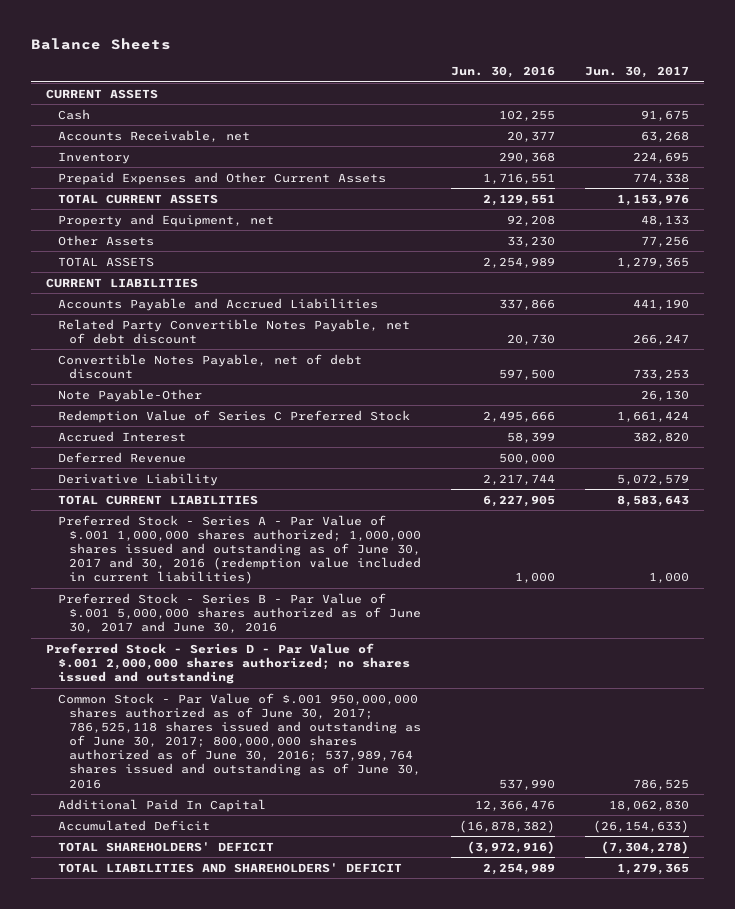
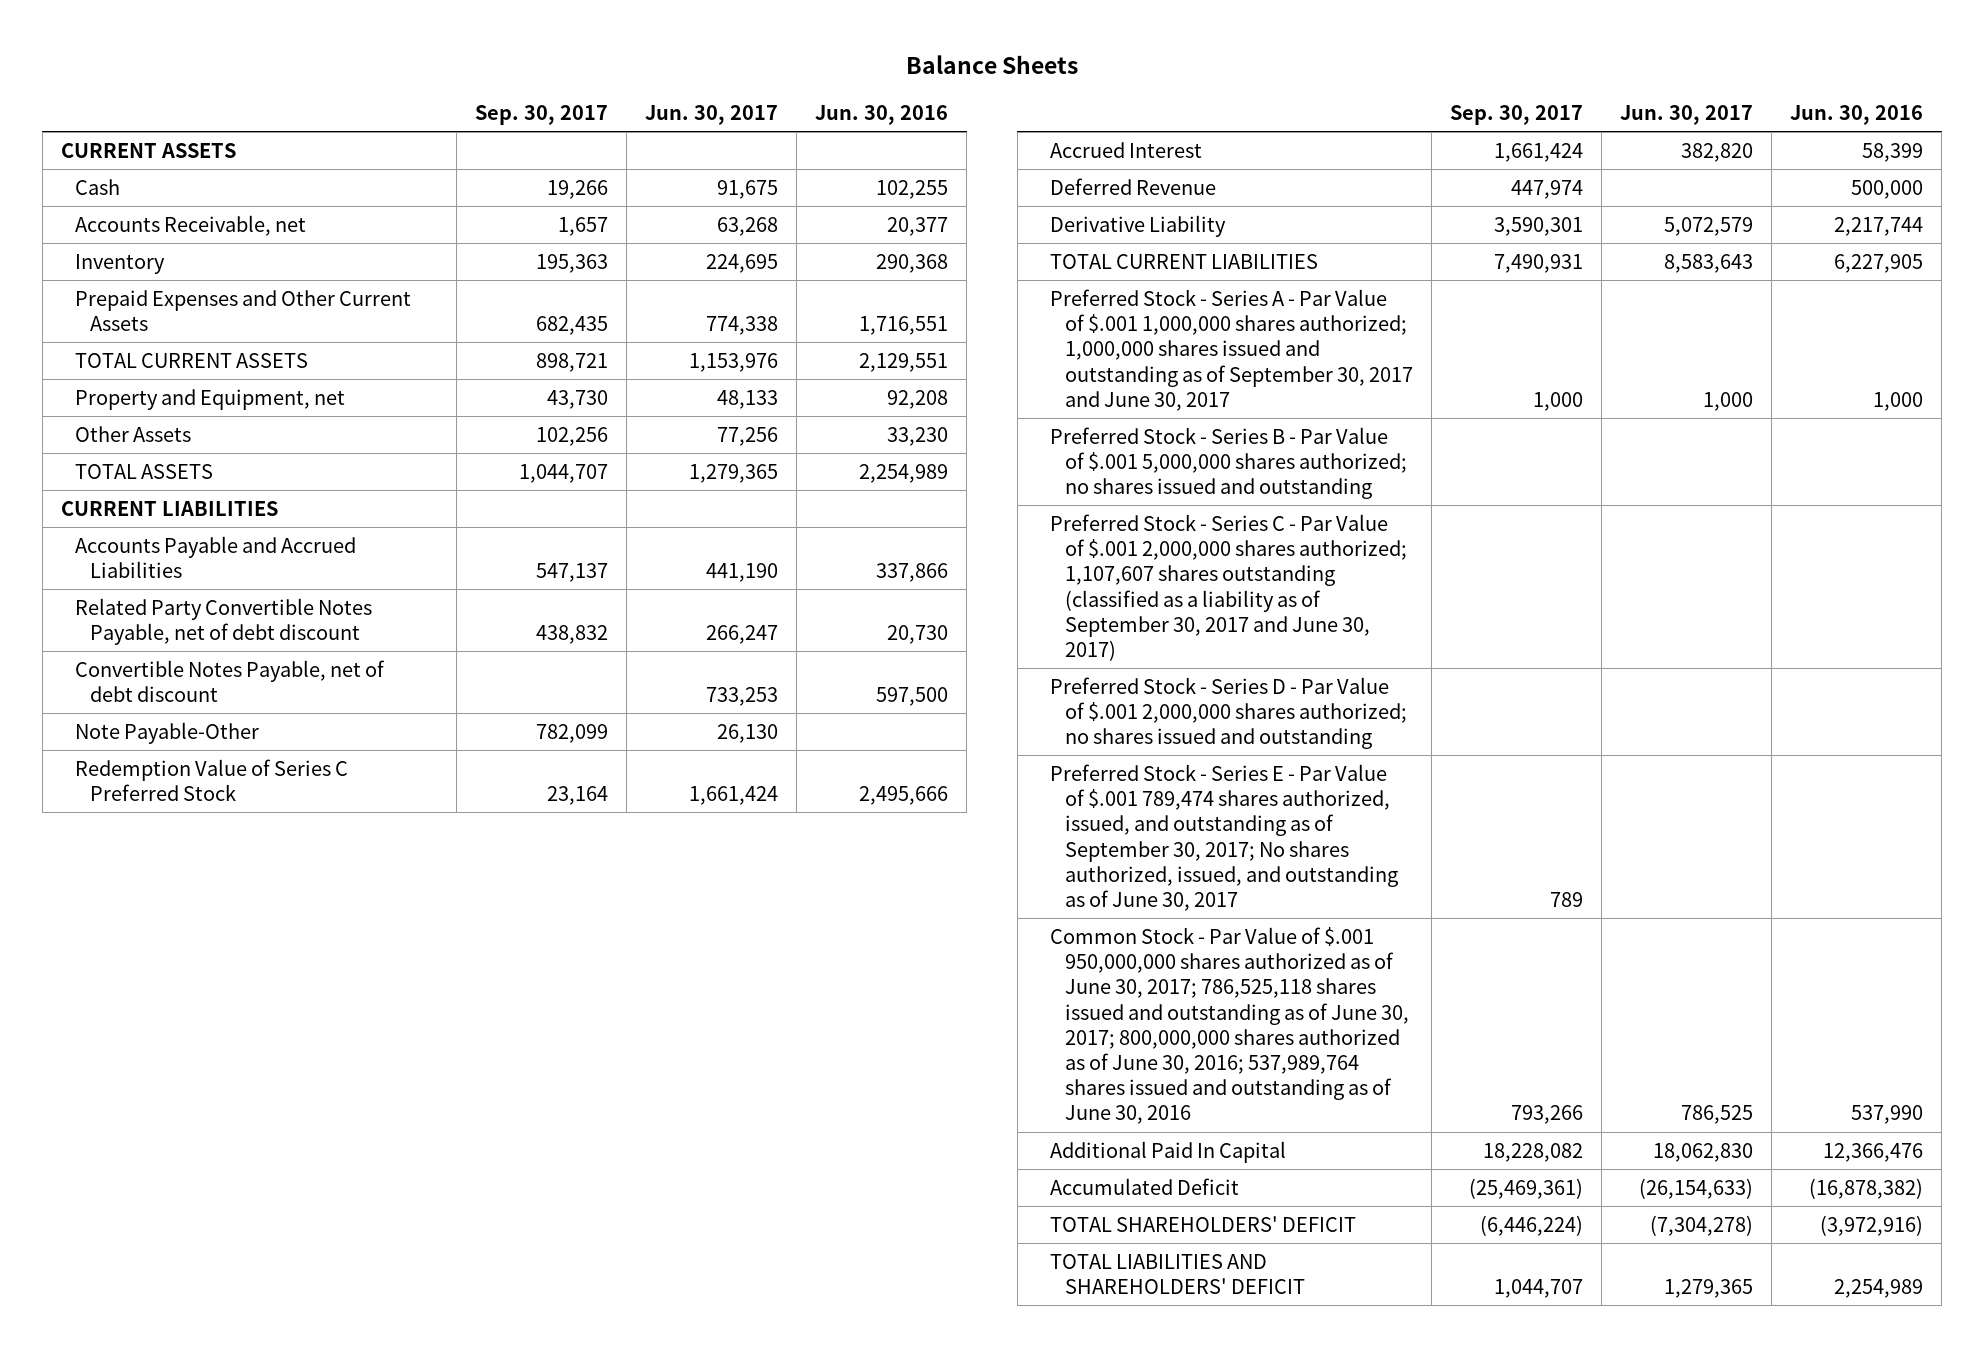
none -> [475,104,609,125] Sep. 30, 2017
[57,514,422,585] Preferred Stock - Series A - Par Value of $.001 1,000,000 shares authorized; 1,000,000 shares issued and outstanding as of June 30, 2017 and 30, 2016 (redemption value included in current liabilities) -> [1050,288,1413,411] Preferred Stock - Series A - Par Value of $.001 1,000,000 shares authorized; 1,000,000 shares issued and outstanding as of September 30, 2017 and June 30, 2017
[57,592,422,633] Preferred Stock - Series B - Par Value of $.001 5,000,000 shares authorized as of June 30, 2017 and June 30, 2016 -> [1050,426,1407,500] Preferred Stock - Series B - Par Value of $.001 5,000,000 shares authorized; no shares issued and outstanding
none -> [1050,513,1407,661] Preferred Stock - Series C - Par Value of $.001 2,000,000 shares authorized; 1,107,607 shares outstanding (classified as a liability as of September 30, 2017 and June 30, 2017)
none -> [1050,763,1398,911] Preferred Stock - Series E - Par Value of $.001 789,474 shares authorized, issued, and outstanding as of September 30, 2017; No shares authorized, issued, and outstanding as of June 30, 2017

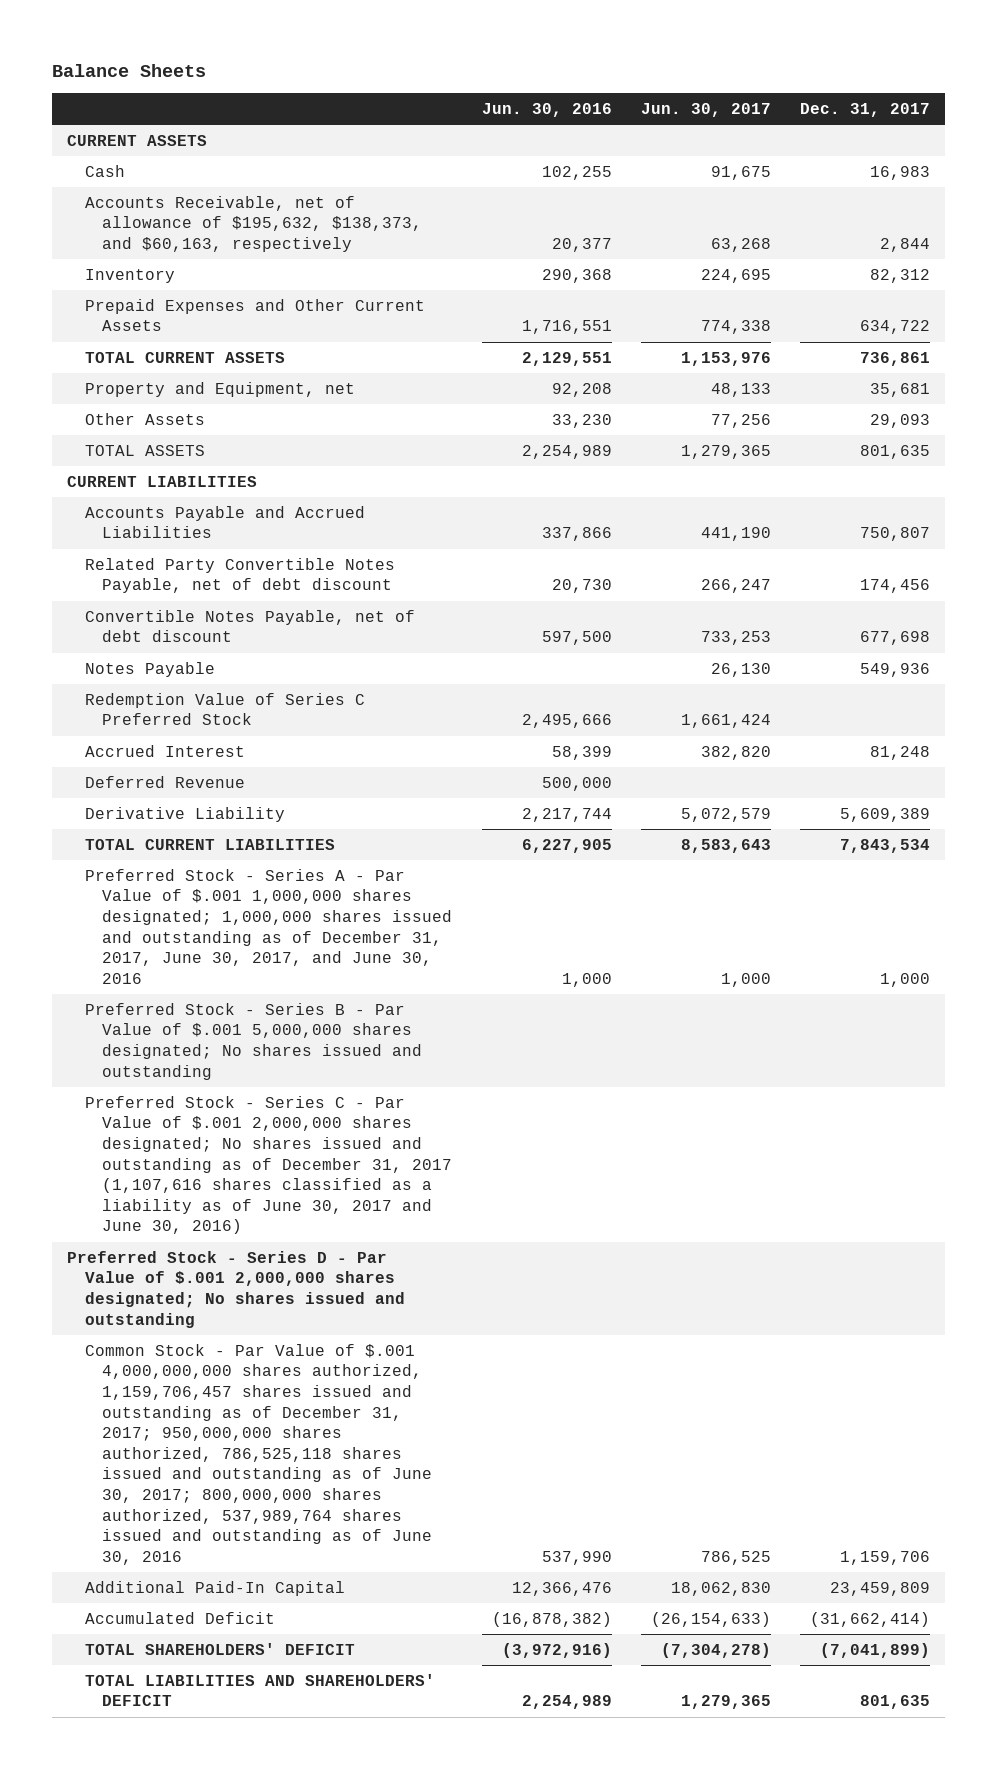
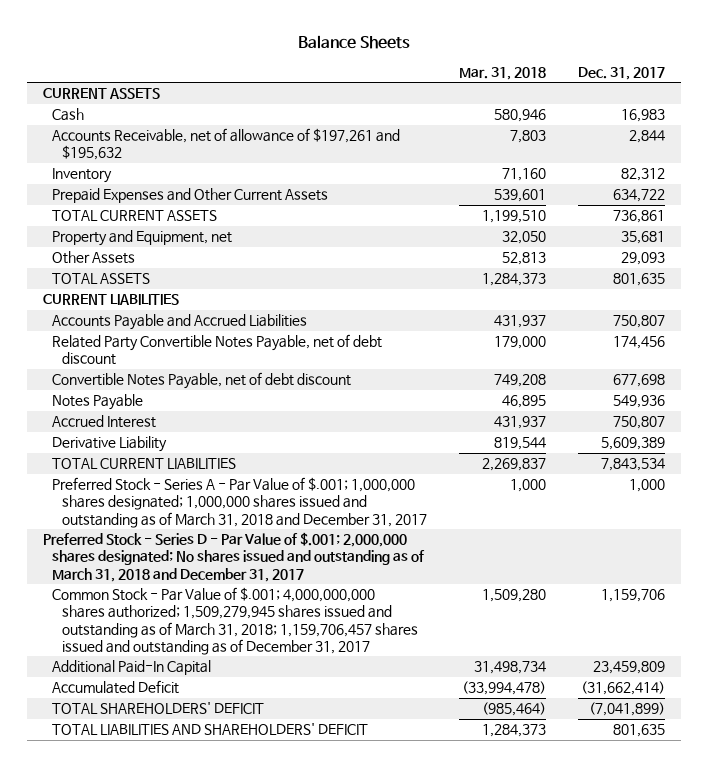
[481,102,612,117] Jun. 30, 2016 -> none
[641,102,772,117] Jun. 30, 2017 -> none
none -> [458,66,546,80] Mar. 31, 2018
[84,195,423,253] Accounts Receivable, net of allowance of $195,632, $138,373, and $60,163, respectively -> [52,128,401,161] Accounts Receivable, net of allowance of $197,261 and $195,632
[84,692,365,726] Redemption Value of Series C Preferred Stock -> none
[84,775,245,788] Deferred Revenue -> none
[870,745,931,760] 81,248 -> [613,416,666,430] 750,807
[84,1002,423,1080] Preferred Stock - Series B - Par Value of $.001 5,000,000 shares designated; No shares issued and outstanding -> none
[84,1095,453,1235] Preferred Stock - Series C - Par Value of $.001 2,000,000 shares designated; No shares issued and outstanding as of December 31, 2017 (1,107,616 shares classified as a liability as of June 30, 2017 and June 30, 2016) -> none
[84,868,453,984] Preferred Stock - Series A - Par Value of $.001 1,000,000 shares designated; 1,000,000 shares issued and outstanding as of December 31, 2017, June 30, 2017, and June 30, 2016 -> [52,477,427,528] Preferred Stock - Series A - Par Value of $.001; 1,000,000 shares designated; 1,000,000 shares issued and outstanding as of March 31, 2018 and December 31, 2017
[66,1250,405,1328] Preferred Stock - Series D - Par Value of $.001 2,000,000 shares designated; No shares issued and outstanding -> [42,532,426,582] Preferred Stock - Series D - Par Value of $.001; 2,000,000 shares designated; No shares issued and outstanding as of March 31, 2018 and December 31, 2017
[84,1343,433,1565] Common Stock - Par Value of $.001 4,000,000,000 shares authorized, 1,159,706,457 shares issued and outstanding as of December 31, 2017; 950,000,000 shares authorized, 786,525,118 shares issued and outstanding as of June 30, 2017; 800,000,000 shares authorized, 537,989,764 shares issued and outstanding as of June 30, 2016 -> [52,587,418,655] Common Stock - Par Value of $.001; 4,000,000,000 shares authorized; 1,509,279,945 shares issued and outstanding as of March 31, 2018; 1,159,706,457 shares issued and outstanding as of December 31, 2017

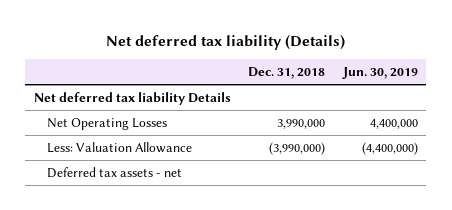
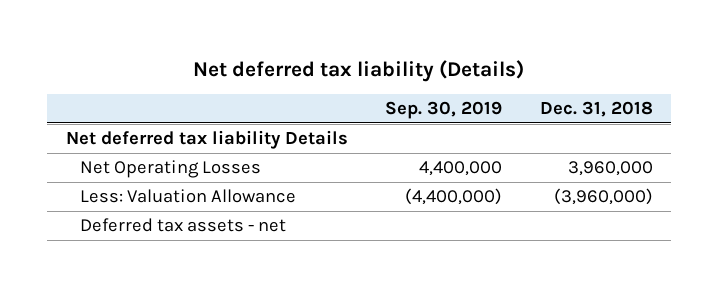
[341,67,418,80] Jun. 30, 2019 -> none
none -> [385,101,503,120] Sep. 30, 2019
[277,118,326,129] 3,990,000 -> [567,161,653,177] 3,960,000
[269,141,326,155] (3,990,000) -> [553,188,653,206] (3,960,000)

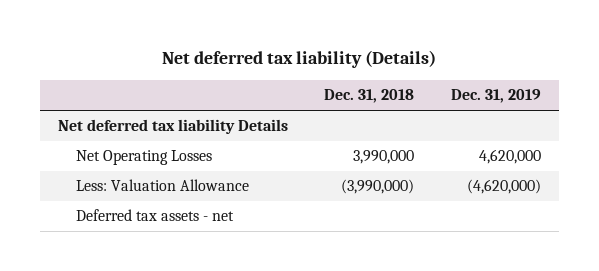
[385,101,503,120] Sep. 30, 2019 -> none
none -> [450,89,541,104] Dec. 31, 2019
[567,161,653,177] 3,960,000 -> [353,150,415,165] 3,990,000
[553,188,653,206] (3,960,000) -> [341,179,415,195] (3,990,000)

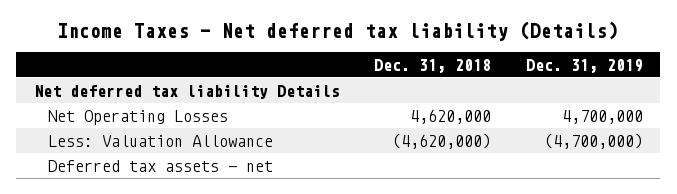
[162,50,437,69] Net deferred tax liability (Details) -> [57,20,619,41] Income Taxes - Net deferred tax liability (Details)
[353,150,415,165] 3,990,000 -> [410,108,492,124] 4,620,000
[478,149,541,165] 4,620,000 -> [561,109,643,124] 4,700,000
[341,179,415,195] (3,990,000) -> [392,132,492,149] (4,620,000)
[466,179,541,195] (4,620,000) -> [543,132,643,149] (4,700,000)

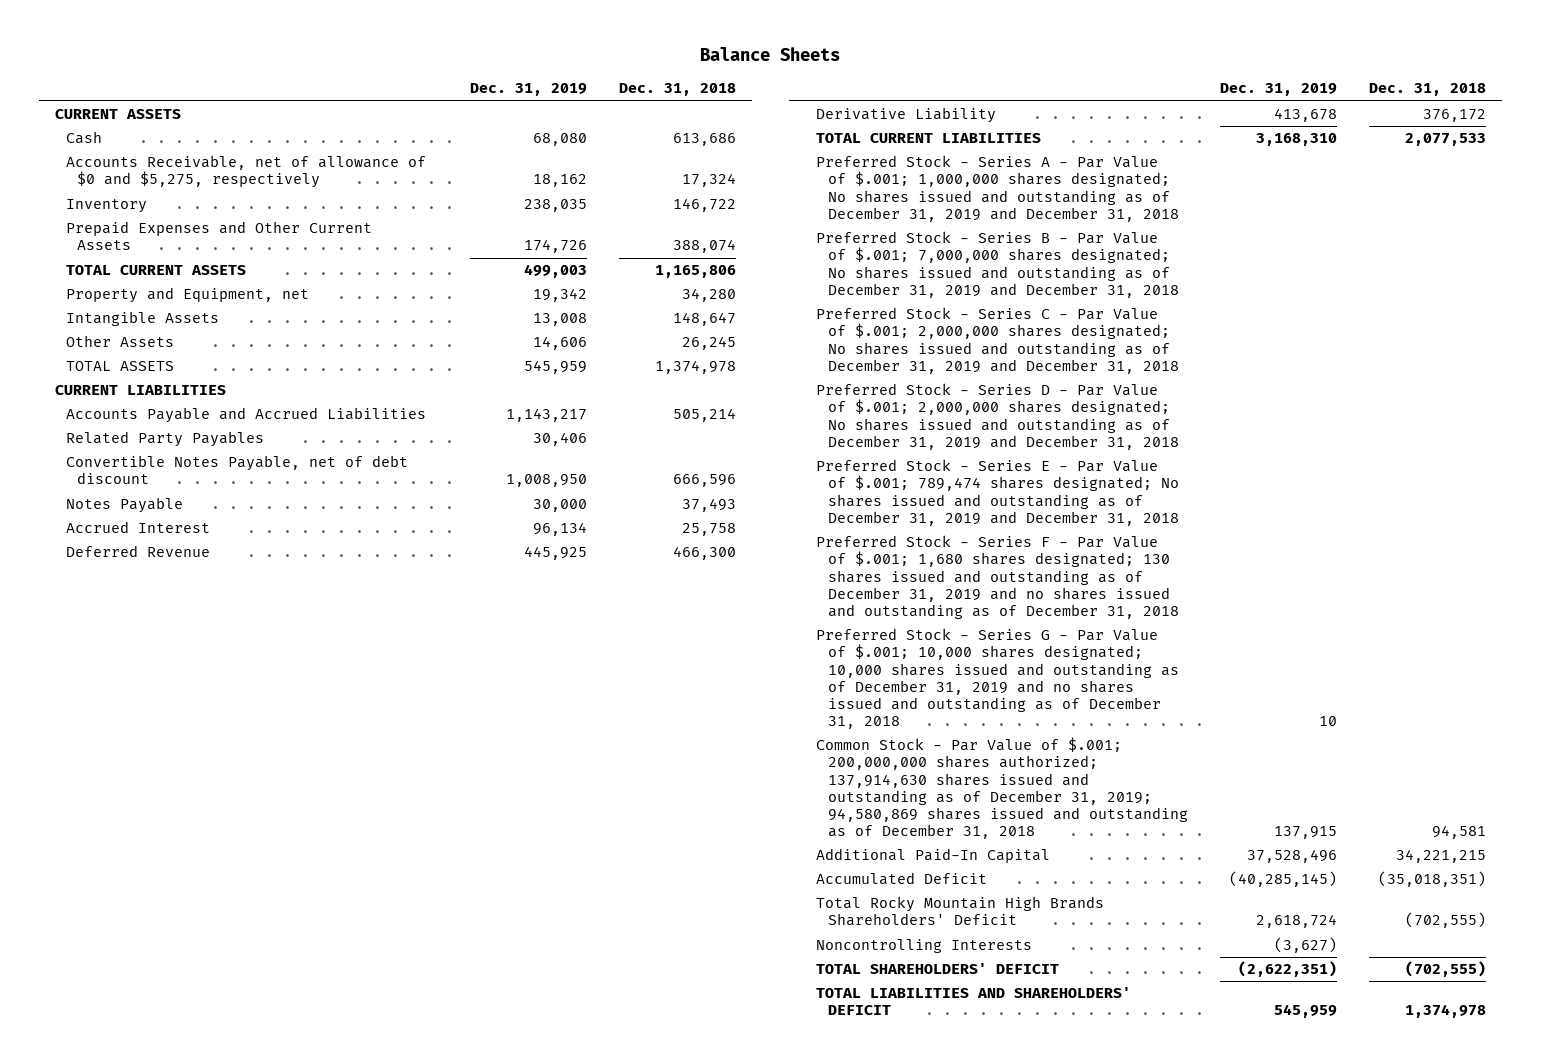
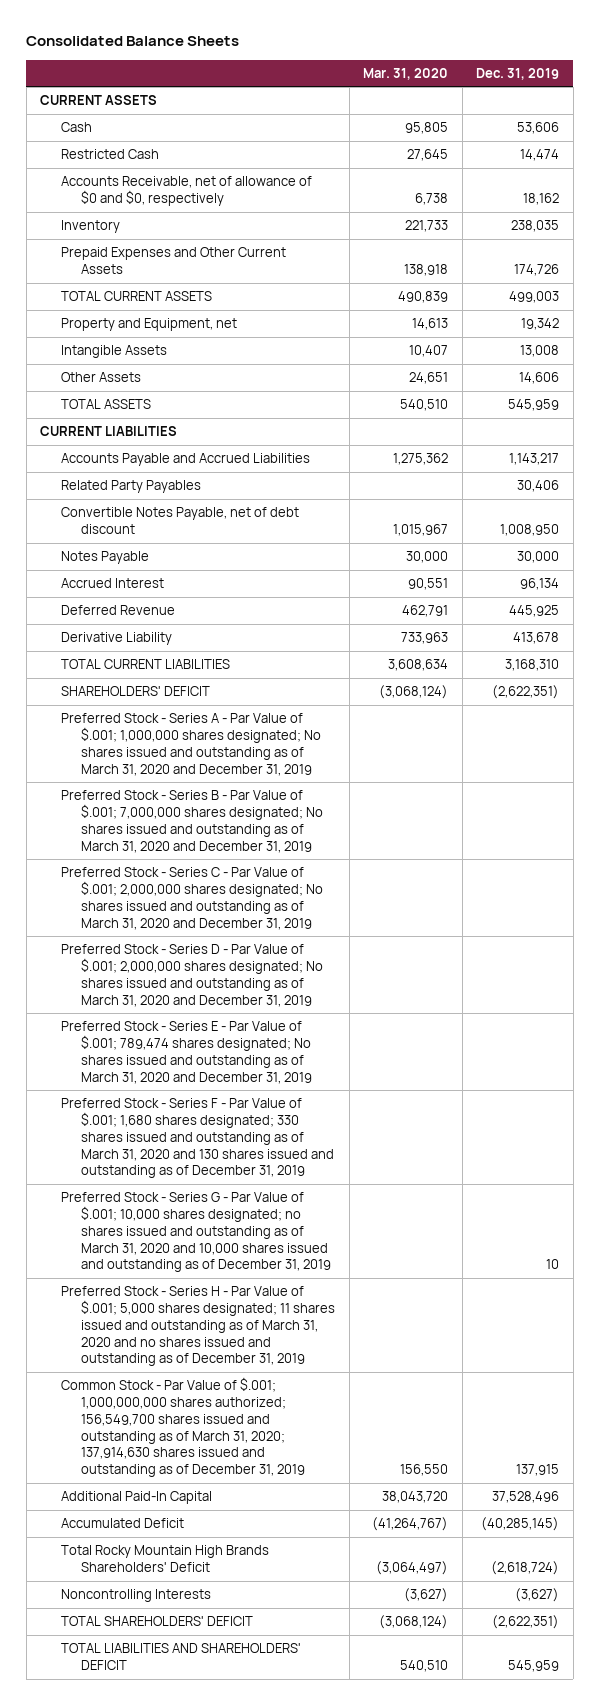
[700,47,841,62] Balance Sheets -> [26,36,240,47] Consolidated Balance Sheets
[618,83,736,97] Dec. 31, 2018 -> none
none -> [363,67,449,80] Mar. 31, 2020
[532,133,587,147] 68,080 -> [517,122,560,135] 53,606
none -> [60,149,159,160] Restricted Cash
[66,155,427,189] Accounts Receivable, net of allowance of $0 and $5,275, respectively -> [60,176,312,206] Accounts Receivable, net of allowance of $0 and $0, respectively
none -> [60,686,210,697] SHAREHOLDERS' DEFICIT
[816,155,1179,222] Preferred Stock - Series A - Par Value of $.001; 1,000,000 shares designated; No shares issued and outstanding as of December 31, 2019 and December 31, 2018 -> [60,713,322,776] Preferred Stock - Series A - Par Value of $.001; 1,000,000 shares designated; No shares issued and outstanding as of March 31, 2020 and December 31, 2019
[816,231,1179,298] Preferred Stock - Series B - Par Value of $.001; 7,000,000 shares designated; No shares issued and outstanding as of December 31, 2019 and December 31, 2018 -> [60,790,324,853] Preferred Stock - Series B - Par Value of $.001; 7,000,000 shares designated; No shares issued and outstanding as of March 31, 2020 and December 31, 2019
[816,307,1179,374] Preferred Stock - Series C - Par Value of $.001; 2,000,000 shares designated; No shares issued and outstanding as of December 31, 2019 and December 31, 2018 -> [60,867,324,930] Preferred Stock - Series C - Par Value of $.001; 2,000,000 shares designated; No shares issued and outstanding as of March 31, 2020 and December 31, 2019
[816,383,1179,450] Preferred Stock - Series D - Par Value of $.001; 2,000,000 shares designated; No shares issued and outstanding as of December 31, 2019 and December 31, 2018 -> [60,944,324,1007] Preferred Stock - Series D - Par Value of $.001; 2,000,000 shares designated; No shares issued and outstanding as of March 31, 2020 and December 31, 2019
[816,459,1179,526] Preferred Stock - Series E - Par Value of $.001; 789,474 shares designated; No shares issued and outstanding as of December 31, 2019 and December 31, 2018 -> [60,1021,313,1084] Preferred Stock - Series E - Par Value of $.001; 789,474 shares designated; No shares issued and outstanding as of March 31, 2020 and December 31, 2019
[816,535,1179,619] Preferred Stock - Series F - Par Value of $.001; 1,680 shares designated; 130 shares issued and outstanding as of December 31, 2019 and no shares issued and outstanding as of December 31, 2018 -> [60,1098,335,1179] Preferred Stock - Series F - Par Value of $.001; 1,680 shares designated; 330 shares issued and outstanding as of March 31, 2020 and 130 shares issued and outstanding as of December 31, 2019
[816,628,1179,729] Preferred Stock - Series G - Par Value of $.001; 10,000 shares designated; 10,000 shares issued and outstanding as of December 31, 2019 and no shares issued and outstanding as of December 31, 2018 -> [60,1192,332,1273] Preferred Stock - Series G - Par Value of $.001; 10,000 shares designated; no shares issued and outstanding as of March 31, 2020 and 10,000 shares issued and outstanding as of December 31, 2019
none -> [60,1286,336,1367] Preferred Stock - Series H - Par Value of $.001; 5,000 shares designated; 11 shares issued and outstanding as of March 31, 2020 and no shares issued and outstanding as of December 31, 2019
[816,737,1188,839] Common Stock - Par Value of $.001; 200,000,000 shares authorized; 137,914,630 shares issued and outstanding as of December 31, 2019; 94,580,869 shares issued and outstanding as of December 31, 2018 -> [60,1377,306,1478] Common Stock - Par Value of $.001; 1,000,000,000 shares authorized; 156,549,700 shares issued and outstanding as of March 31, 2020; 137,914,630 shares issued and outstanding as of December 31, 2019
[1255,914,1337,929] 2,618,724 -> [491,1560,560,1575] (2,618,724)

